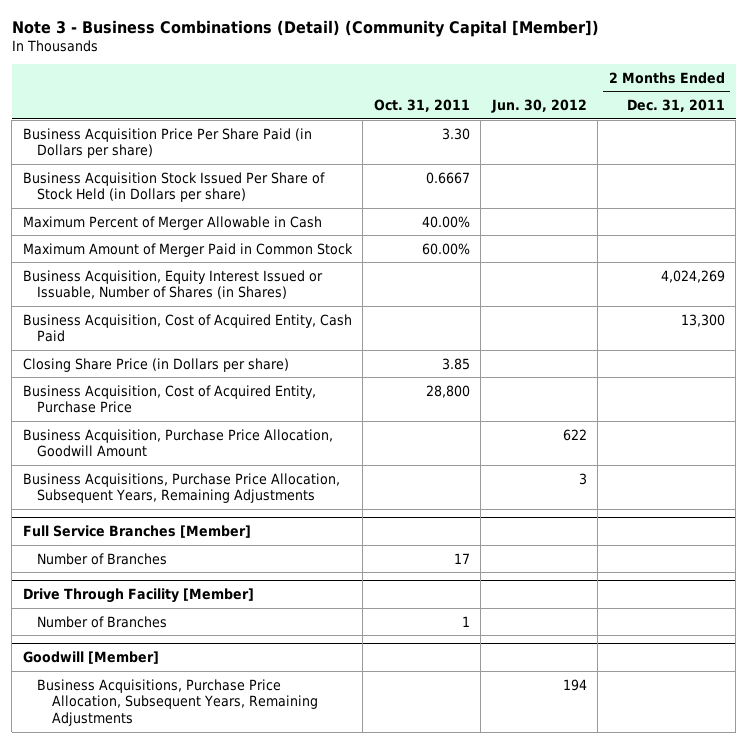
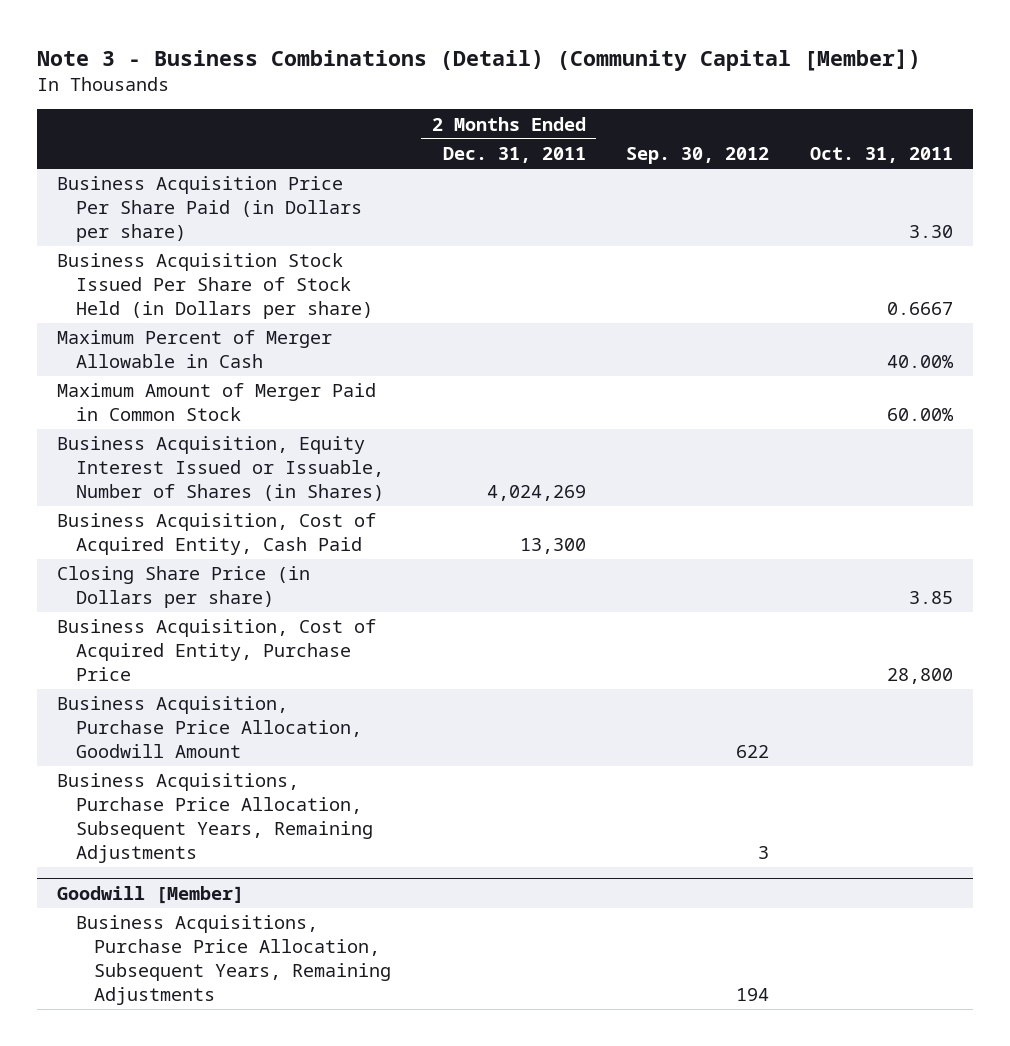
[490,99,587,114] Jun. 30, 2012 -> none
none -> [626,147,770,165] Sep. 30, 2012
[22,524,251,538] Full Service Branches [Member] -> none
[37,552,168,565] Number of Branches -> none
[22,587,254,603] Drive Through Facility [Member] -> none
[37,615,168,628] Number of Branches -> none

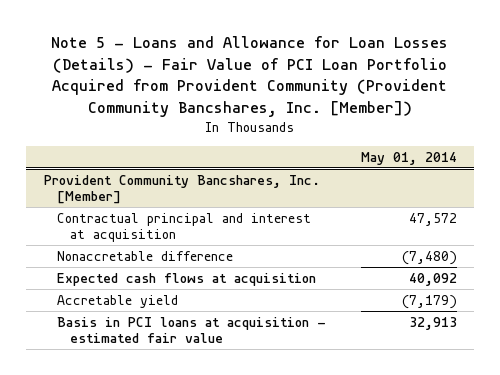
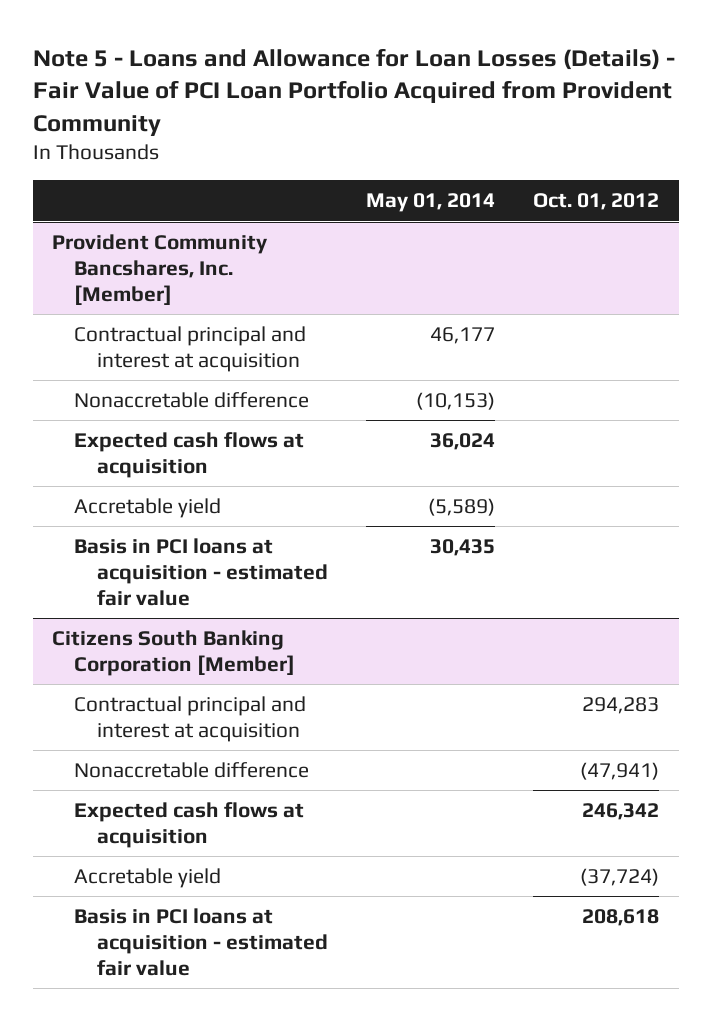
[51,35,449,118] Note 5 - Loans and Allowance for Loan Losses (Details) - Fair Value of PCI Loan Portfolio Acquired from Provident Community (Provident Community Bancshares, Inc. [Member]) -> [33,47,676,137] Note 5 - Loans and Allowance for Loan Losses (Details) - Fair Value of PCI Loan Portfolio Acquired from Provident Community
none -> [533,193,660,211] Oct. 01, 2012
[408,212,457,226] 47,572 -> [430,327,496,345] 46,177
[401,250,457,265] (7,480) -> [416,392,496,411] (10,153)
[408,272,457,286] 40,092 -> [430,433,496,451] 36,024
[401,294,457,309] (7,179) -> [428,498,496,517] (5,589)
[408,316,457,330] 32,913 -> [430,539,496,557] 30,435
none -> [52,630,296,677] Citizens South Banking Corporation [Member]
none -> [74,696,307,743] Contractual principal and interest at acquisition
none -> [74,762,310,779] Nonaccretable difference
none -> [74,802,305,849] Expected cash flows at acquisition
none -> [74,868,222,889] Accretable yield
none -> [74,908,328,977] Basis in PCI loans at acquisition - estimated fair value

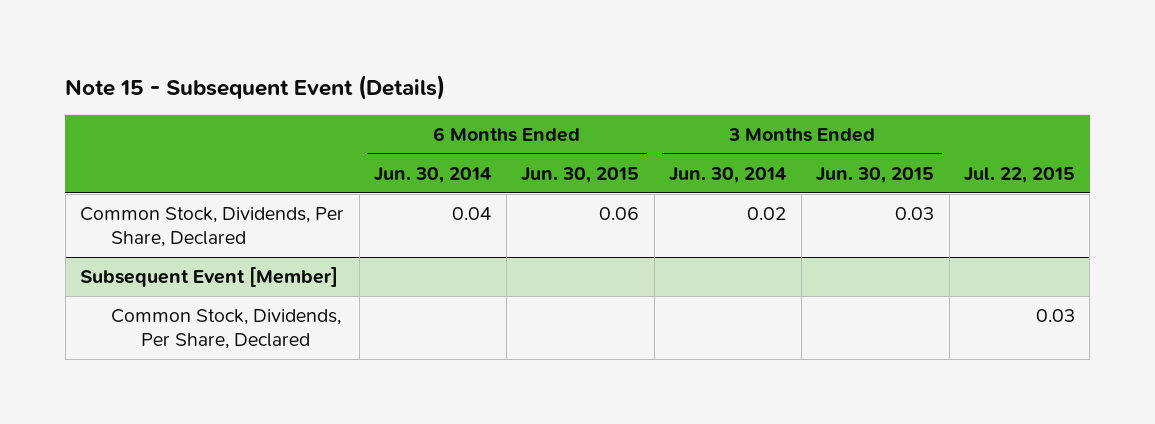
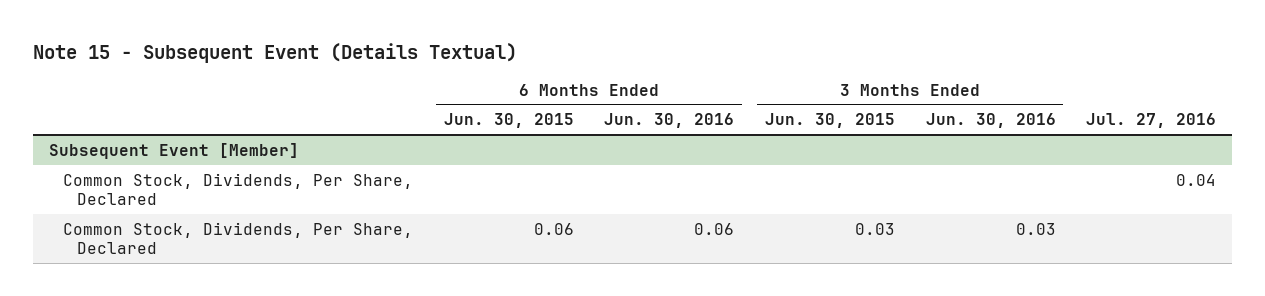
[65,75,446,101] Note 15 - Subsequent Event (Details) -> [33,42,518,63] Note 15 - Subsequent Event (Details Textual)
[374,166,493,183] Jun. 30, 2014 -> none
[669,166,788,183] Jun. 30, 2014 -> none
[964,166,1076,183] Jul. 22, 2015 -> none
none -> [604,113,735,129] Jun. 30, 2016
none -> [925,113,1056,129] Jun. 30, 2016
none -> [1086,113,1217,129] Jul. 27, 2016
[80,207,345,247] Common Stock, Dividends, Per Share, Declared -> none
none -> [62,221,413,255] Common Stock, Dividends, Per Share, Declared

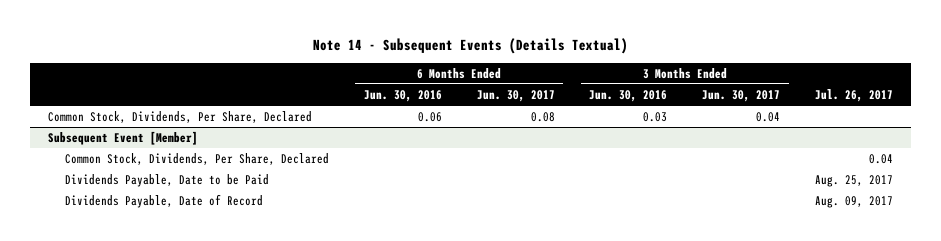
[33,42,518,63] Note 15 - Subsequent Event (Details Textual) -> [312,38,628,55] Note 14 - Subsequent Events (Details Textual)
[443,113,574,129] Jun. 30, 2015 -> none
[764,113,895,129] Jun. 30, 2015 -> none
[1086,113,1217,129] Jul. 27, 2016 -> none
none -> [476,89,555,102] Jun. 30, 2017
none -> [702,89,781,102] Jun. 30, 2017
none -> [815,88,894,102] Jul. 26, 2017
none -> [47,110,312,123] Common Stock, Dividends, Per Share, Declared
[62,221,413,255] Common Stock, Dividends, Per Share, Declared -> none
none -> [64,173,269,187] Dividends Payable, Date to be Paid
none -> [64,193,263,208] Dividends Payable, Date of Record

